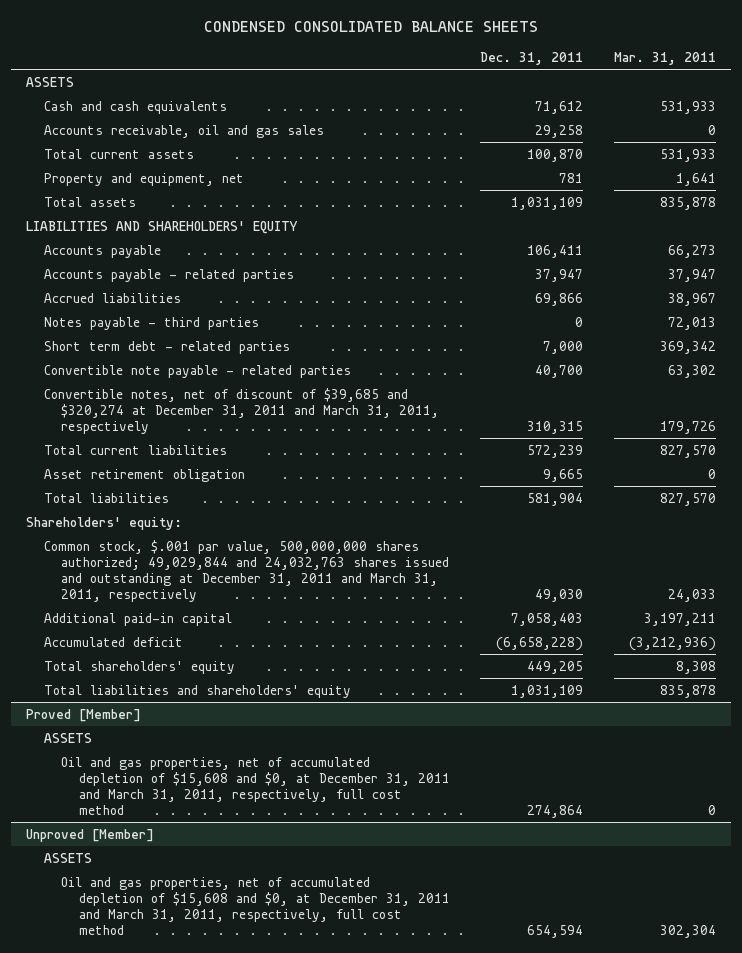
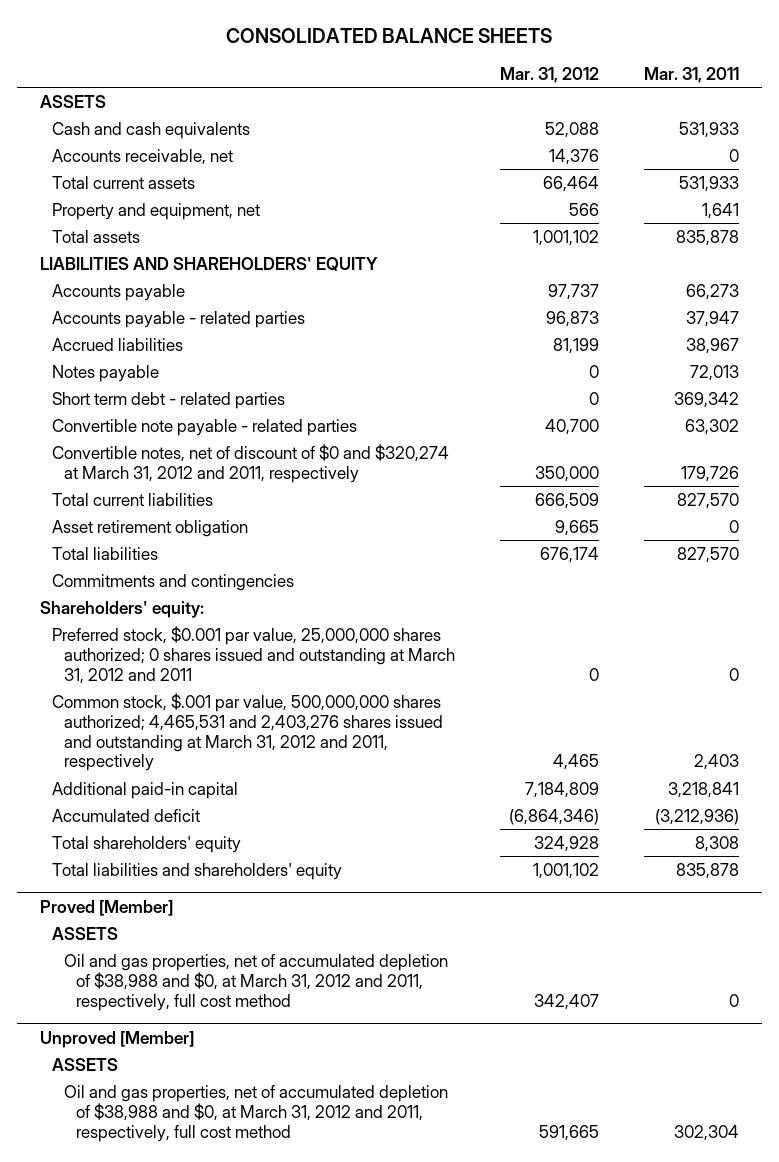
[204,20,539,32] CONDENSED CONSOLIDATED BALANCE SHEETS -> [226,28,553,44] CONSOLIDATED BALANCE SHEETS
[480,51,584,65] Dec. 31, 2011 -> none
none -> [499,66,599,83] Mar. 31, 2012
[43,124,324,138] Accounts receivable, oil and gas sales -> [51,148,233,165] Accounts receivable, net
[43,316,259,330] Notes payable - third parties -> [51,364,159,382] Notes payable
[43,387,440,434] Convertible notes, net of discount of $39,685 and $320,274 at December 31, 2011 and March 31, 2011, respectively -> [51,443,449,483] Convertible notes, net of discount of $0 and $320,274 at March 31, 2012 and 2011, respectively
none -> [51,573,294,591] Commitments and contingencies
none -> [51,625,455,684] Preferred stock, $0.001 par value, 25,000,000 shares authorized; 0 shares issued and outstanding at March 31, 2012 and 2011
[43,539,450,602] Common stock, $.001 par value, 500,000,000 shares authorized; 49,029,844 and 24,032,763 shares issued and outstanding at December 31, 2011 and March 31, 2011, respectively -> [51,692,443,772] Common stock, $.001 par value, 500,000,000 shares authorized; 4,465,531 and 2,403,276 shares issued and outstanding at March 31, 2012 and 2011, respectively
[667,588,716,602] 24,033 -> [694,754,740,771] 2,403
[643,612,716,626] 3,197,211 -> [668,781,740,798] 3,218,841
[61,756,450,815] Oil and gas properties, net of accumulated depletion of $15,608 and $0, at December 31, 2011 and March 31, 2011, respectively, full cost method -> [63,953,448,1011] Oil and gas properties, net of accumulated depletion of $38,988 and $0, at March 31, 2012 and 2011, respectively, full cost method
[61,876,450,935] Oil and gas properties, net of accumulated depletion of $15,608 and $0, at December 31, 2011 and March 31, 2011, respectively, full cost method -> [63,1084,448,1142] Oil and gas properties, net of accumulated depletion of $38,988 and $0, at March 31, 2012 and 2011, respectively, full cost method

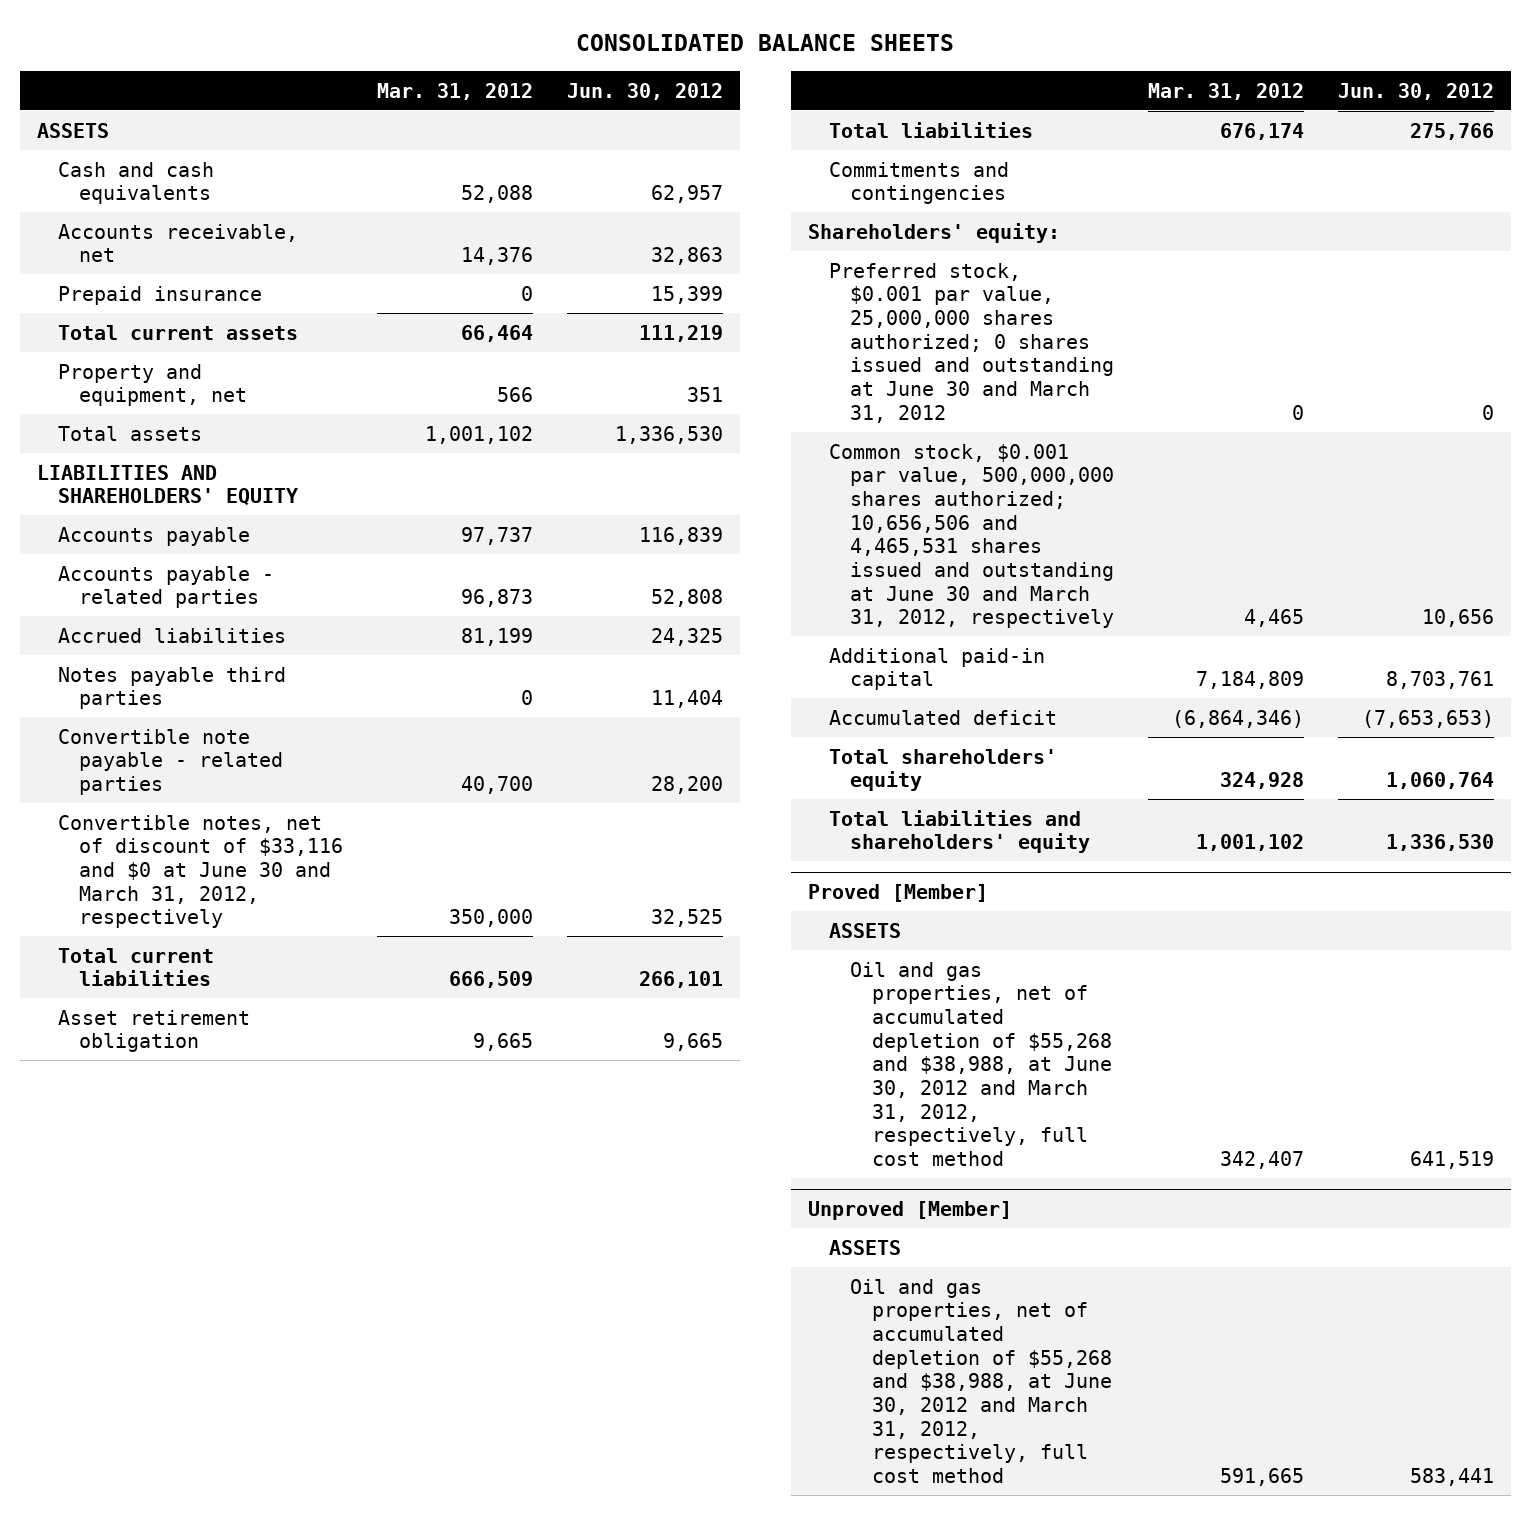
[644,66,740,83] Mar. 31, 2011 -> none
none -> [567,82,724,100] Jun. 30, 2012
none -> [58,285,263,305] Prepaid insurance
[51,391,285,409] Short term debt - related parties -> none
[51,364,159,382] Notes payable -> [58,666,287,710] Notes payable third parties
[51,443,449,483] Convertible notes, net of discount of $0 and $320,274 at March 31, 2012 and 2011, respectively -> [58,814,344,929] Convertible notes, net of discount of $33,116 and $0 at June 30 and March 31, 2012, respectively
[51,625,455,684] Preferred stock, $0.001 par value, 25,000,000 shares authorized; 0 shares issued and outstanding at March 31, 2012 and 2011 -> [828,262,1115,423] Preferred stock, $0.001 par value, 25,000,000 shares authorized; 0 shares issued and outstanding at June 30 and March 31, 2012
[51,692,443,772] Common stock, $.001 par value, 500,000,000 shares authorized; 4,465,531 and 2,403,276 shares issued and outstanding at March 31, 2012 and 2011, respectively -> [828,443,1115,629] Common stock, $0.001 par value, 500,000,000 shares authorized; 10,656,506 and 4,465,531 shares issued and outstanding at June 30 and March 31, 2012, respectively
[63,953,448,1011] Oil and gas properties, net of accumulated depletion of $38,988 and $0, at March 31, 2012 and 2011, respectively, full cost method -> [850,961,1112,1166] Oil and gas properties, net of accumulated depletion of $55,268 and $38,988, at June 30, 2012 and March 31, 2012, respectively, full cost method
[63,1084,448,1142] Oil and gas properties, net of accumulated depletion of $38,988 and $0, at March 31, 2012 and 2011, respectively, full cost method -> [850,1278,1112,1483] Oil and gas properties, net of accumulated depletion of $55,268 and $38,988, at June 30, 2012 and March 31, 2012, respectively, full cost method

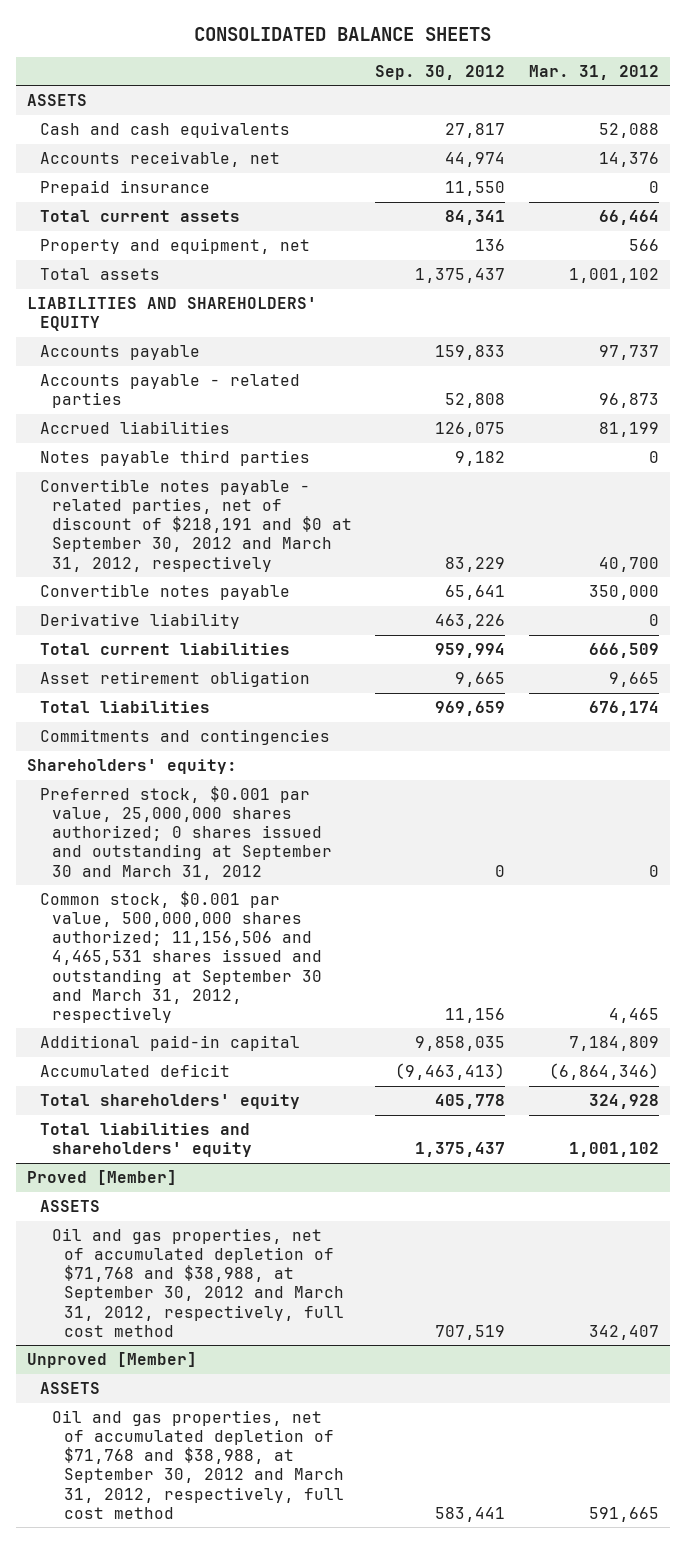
[567,82,724,100] Jun. 30, 2012 -> none
none -> [375,64,506,80] Sep. 30, 2012
[58,728,284,795] Convertible note payable - related parties -> [39,479,352,572] Convertible notes payable - related parties, net of discount of $218,191 and $0 at September 30, 2012 and March 31, 2012, respectively
[58,814,344,929] Convertible notes, net of discount of $33,116 and $0 at June 30 and March 31, 2012, respectively -> [39,584,290,601] Convertible notes payable
none -> [39,613,240,630] Derivative liability
[828,262,1115,423] Preferred stock, $0.001 par value, 25,000,000 shares authorized; 0 shares issued and outstanding at June 30 and March 31, 2012 -> [39,786,332,880] Preferred stock, $0.001 par value, 25,000,000 shares authorized; 0 shares issued and outstanding at September 30 and March 31, 2012
[828,443,1115,629] Common stock, $0.001 par value, 500,000,000 shares authorized; 10,656,506 and 4,465,531 shares issued and outstanding at June 30 and March 31, 2012, respectively -> [39,891,322,1023] Common stock, $0.001 par value, 500,000,000 shares authorized; 11,156,506 and 4,465,531 shares issued and outstanding at September 30 and March 31, 2012, respectively
[850,961,1112,1166] Oil and gas properties, net of accumulated depletion of $55,268 and $38,988, at June 30, 2012 and March 31, 2012, respectively, full cost method -> [51,1228,345,1337] Oil and gas properties, net of accumulated depletion of $71,768 and $38,988, at September 30, 2012 and March 31, 2012, respectively, full cost method
[850,1278,1112,1483] Oil and gas properties, net of accumulated depletion of $55,268 and $38,988, at June 30, 2012 and March 31, 2012, respectively, full cost method -> [51,1410,345,1519] Oil and gas properties, net of accumulated depletion of $71,768 and $38,988, at September 30, 2012 and March 31, 2012, respectively, full cost method

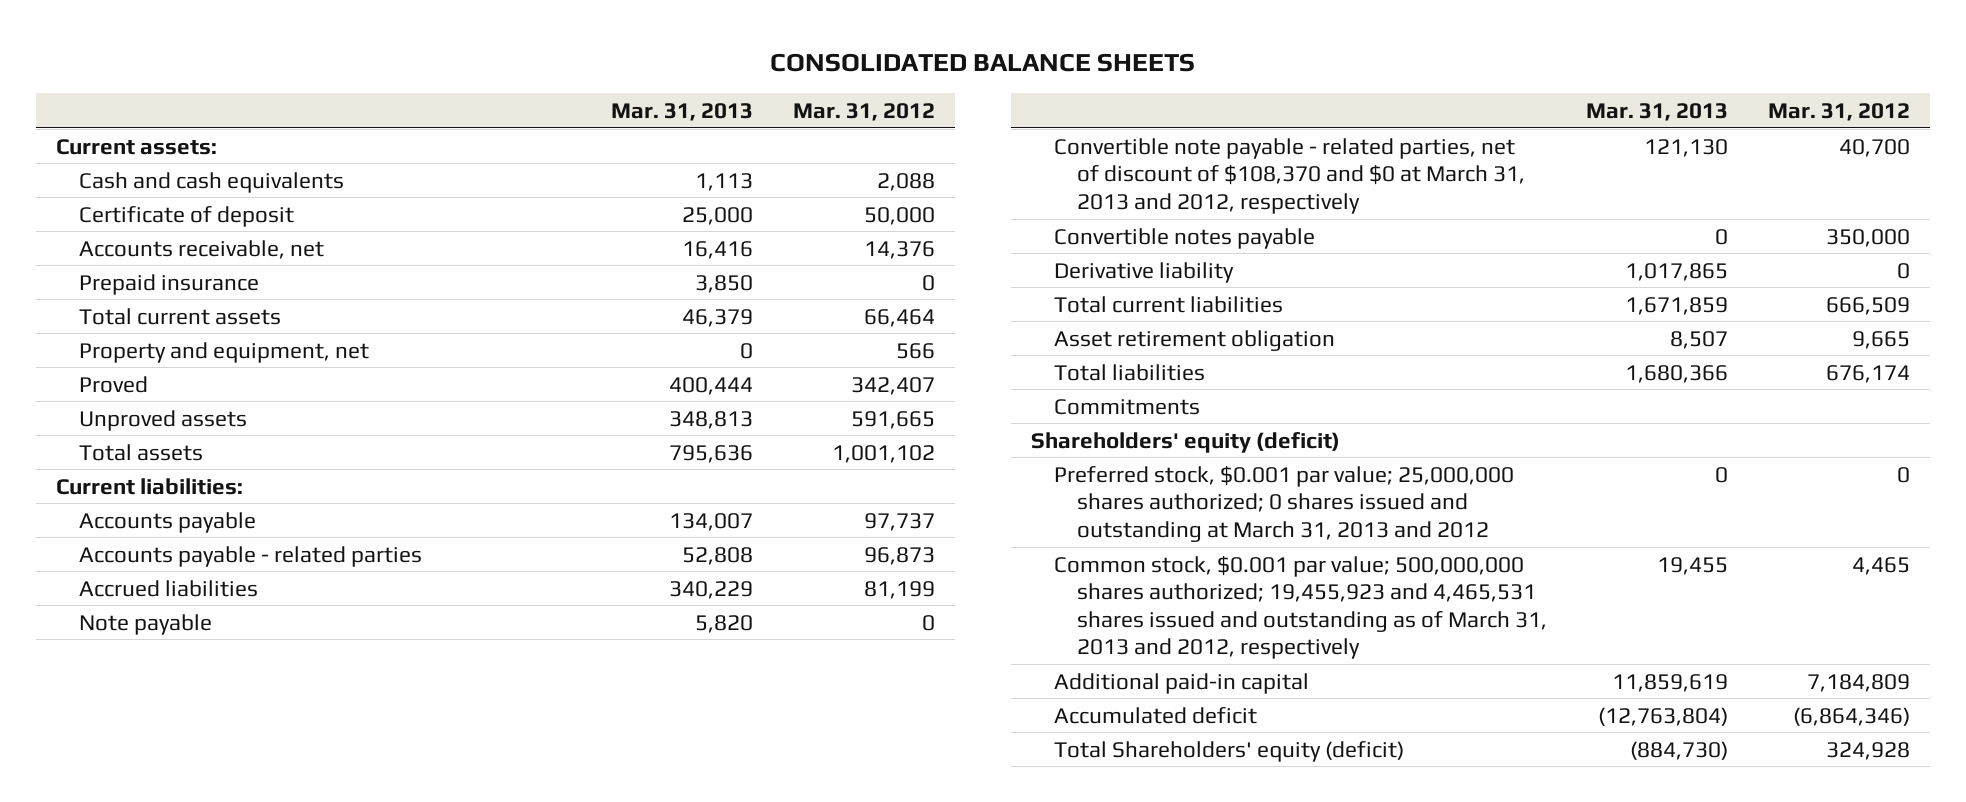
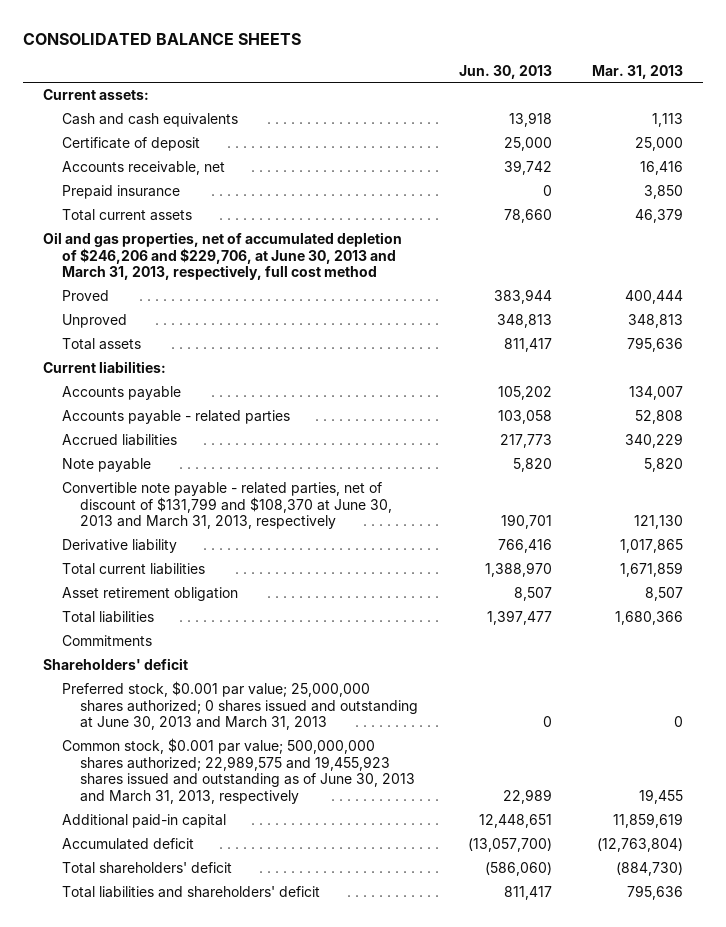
[792,102,935,121] Mar. 31, 2012 -> none
none -> [458,64,552,79] Jun. 30, 2013
[78,341,369,363] Property and equipment, net -> none
none -> [43,231,403,281] Oil and gas properties, net of accumulated depletion of $246,206 and $229,706, at June 30, 2013 and March 31, 2013, respectively, full cost method
[78,409,247,431] Unproved assets -> [61,313,127,328] Unproved
[1053,227,1315,249] Convertible notes payable -> none
[1053,137,1525,214] Convertible note payable - related parties, net of discount of $108,370 and $0 at March 31, 2013 and 2012, respectively -> [61,481,393,530] Convertible note payable - related parties, net of discount of $131,799 and $108,370 at June 30, 2013 and March 31, 2013, respectively
[1030,431,1340,453] Shareholders' equity (deficit) -> [43,657,189,670] Shareholders' deficit
[1053,465,1514,542] Preferred stock, $0.001 par value; 25,000,000 shares authorized; 0 shares issued and outstanding at March 31, 2013 and 2012 -> [61,680,419,731] Preferred stock, $0.001 par value; 25,000,000 shares authorized; 0 shares issued and outstanding at June 30, 2013 and March 31, 2013
[1053,555,1547,660] Common stock, $0.001 par value; 500,000,000 shares authorized; 19,455,923 and 4,465,531 shares issued and outstanding as of March 31, 2013 and 2012, respectively -> [61,737,416,804] Common stock, $0.001 par value; 500,000,000 shares authorized; 22,989,575 and 19,455,923 shares issued and outstanding as of June 30, 2013 and March 31, 2013, respectively
[1053,740,1404,762] Total Shareholders' equity (deficit) -> [61,861,232,874] Total shareholders' deficit
none -> [61,885,320,898] Total liabilities and shareholders' deficit

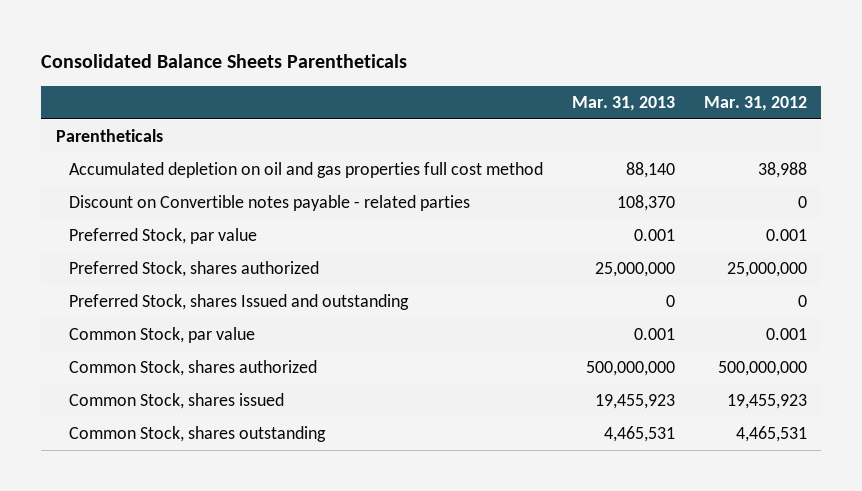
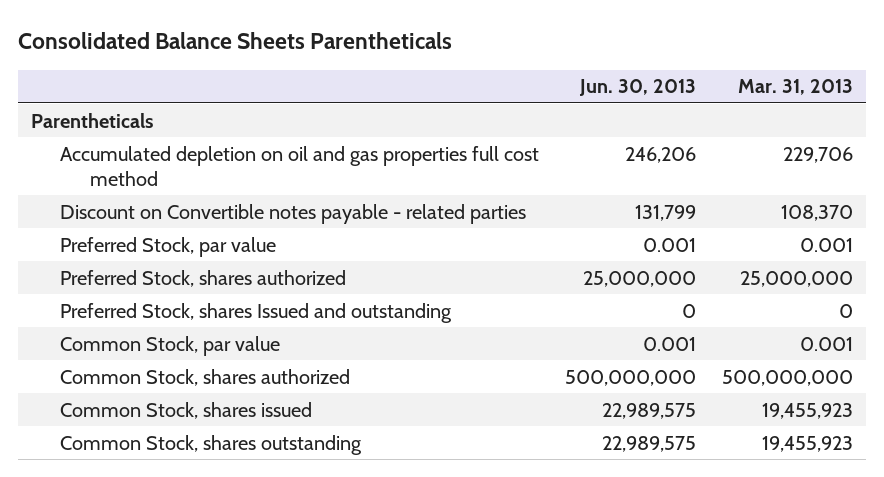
[703,95,807,111] Mar. 31, 2012 -> none
none -> [579,79,697,97] Jun. 30, 2013
[625,162,675,179] 88,140 -> [783,146,854,163] 229,706
[603,426,675,443] 4,465,531 -> [762,435,854,452] 19,455,923

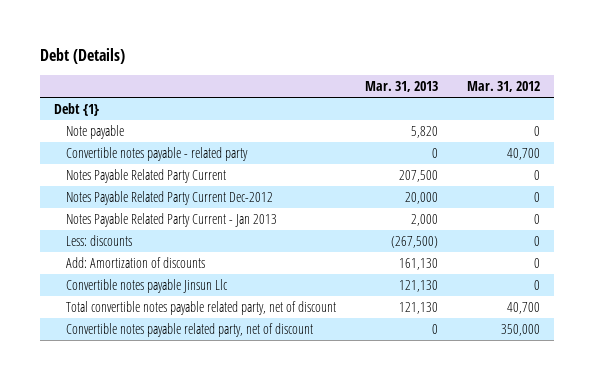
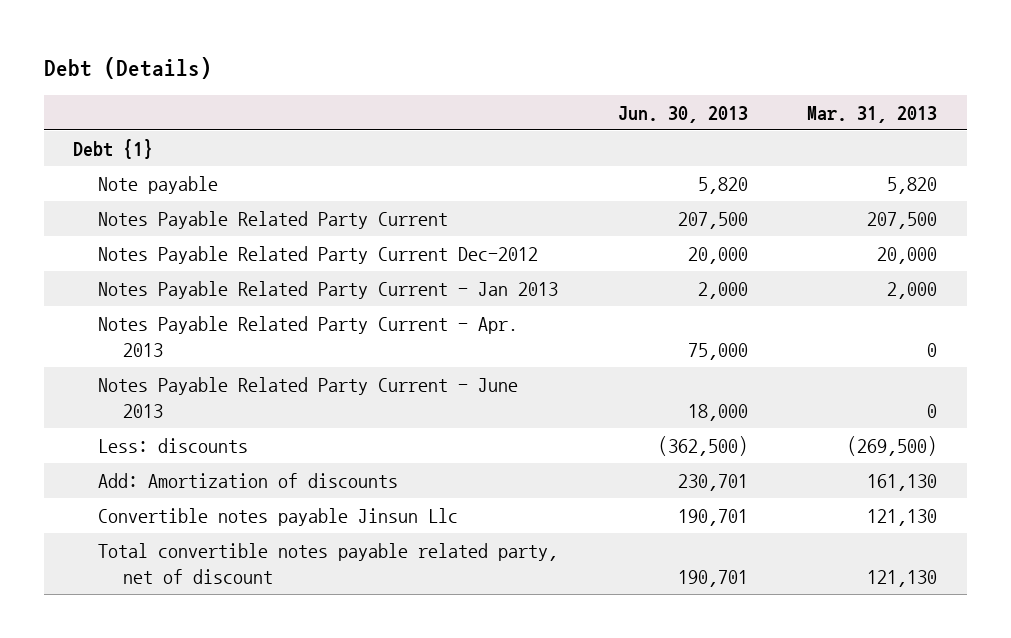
[466,80,540,92] Mar. 31, 2012 -> none
none -> [617,105,748,123] Jun. 30, 2013
[65,147,248,162] Convertible notes payable - related party -> none
none -> [98,315,519,357] Notes Payable Related Party Current - Apr. 2013
none -> [98,376,519,418] Notes Payable Related Party Current - June 2013
[390,236,438,249] (267,500) -> [847,435,938,456] (269,500)
[65,323,313,338] Convertible notes payable related party, net of discount -> none

